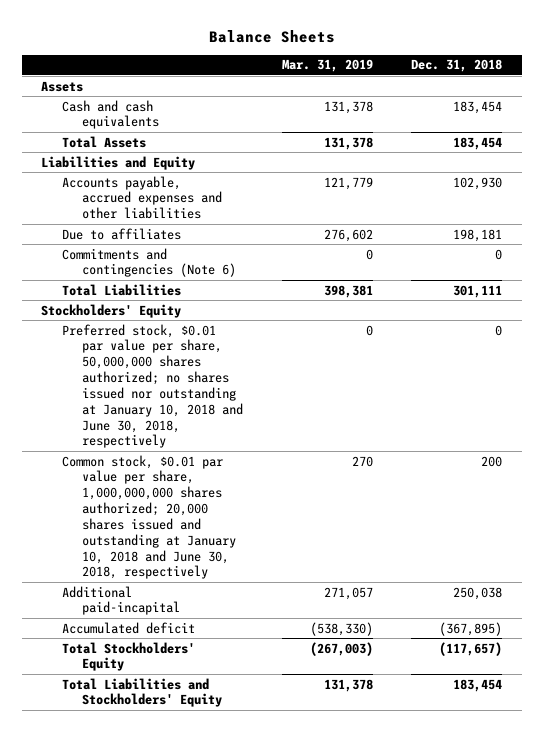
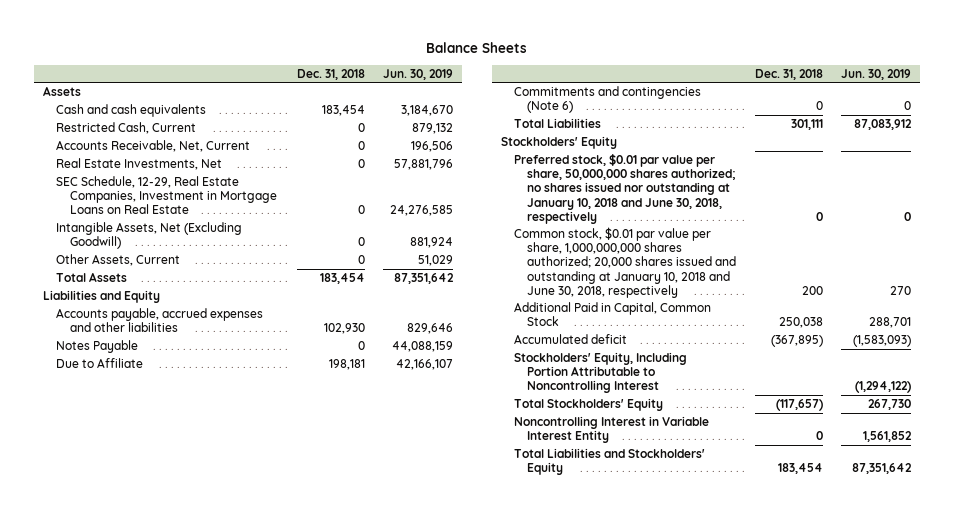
[281,59,373,73] Mar. 31, 2019 -> none
none -> [382,68,453,80] Jun. 30, 2019
none -> [56,122,197,135] Restricted Cash, Current
none -> [56,140,251,153] Accounts Receivable, Net, Current
none -> [56,158,223,171] Real Estate Investments, Net
none -> [56,176,277,215] SEC Schedule, 12-29, Real Estate Companies, Investment in Mortgage Loans on Real Estate
none -> [56,222,243,250] Intangible Assets, Net (Excluding Goodwill)
none -> [56,254,181,267] Other Assets, Current
none -> [56,340,139,354] Notes Payable
[61,227,181,240] Due to affiliates -> [56,358,144,369] Due to Affiliate
[61,585,181,616] Additional paid-incapital -> [514,302,712,327] Additional Paid in Capital, Common Stock
none -> [514,352,688,394] Stockholders' Equity, Including Portion Attributable to Noncontrolling Interest
none -> [514,416,710,444] Noncontrolling Interest in Variable Interest Entity

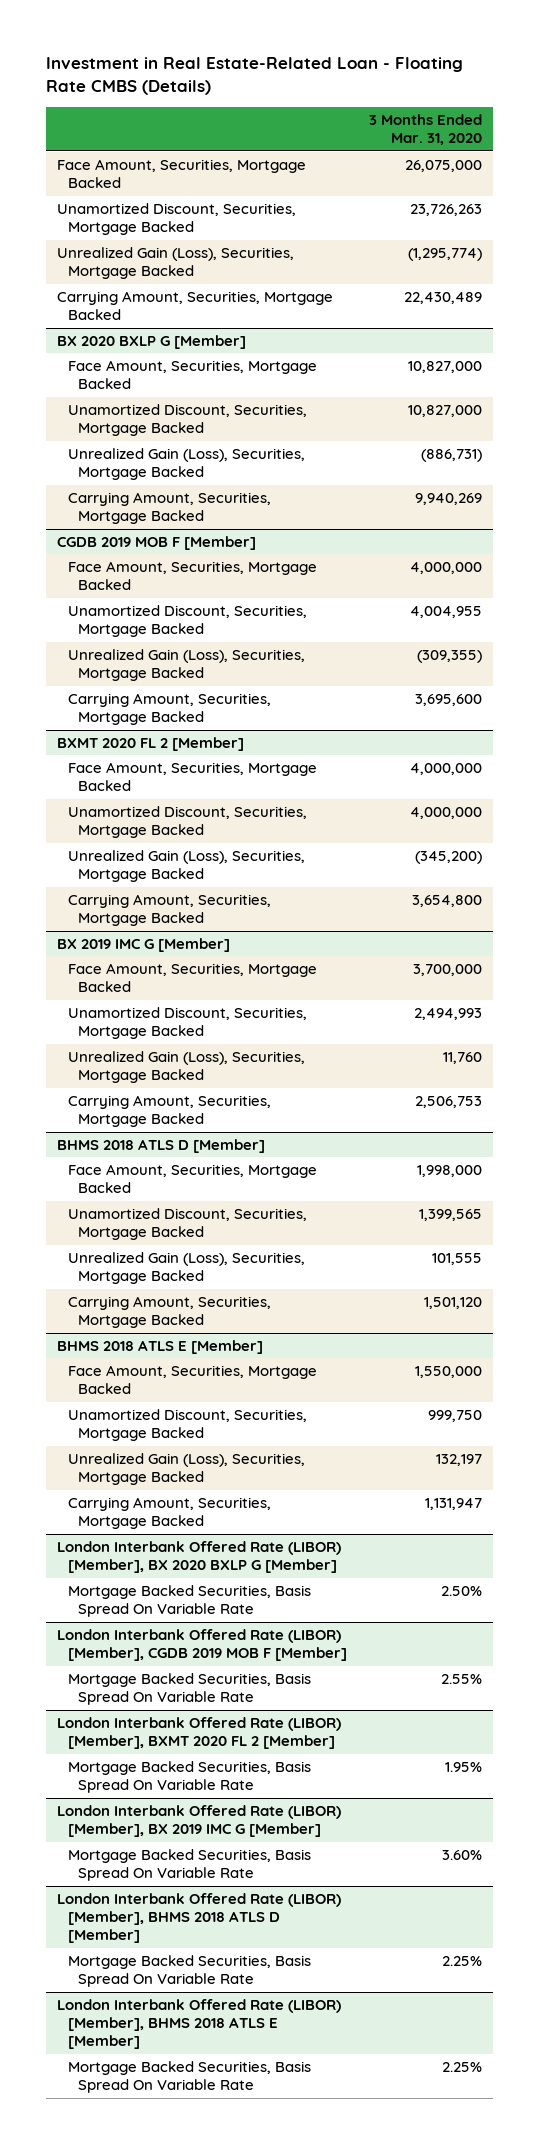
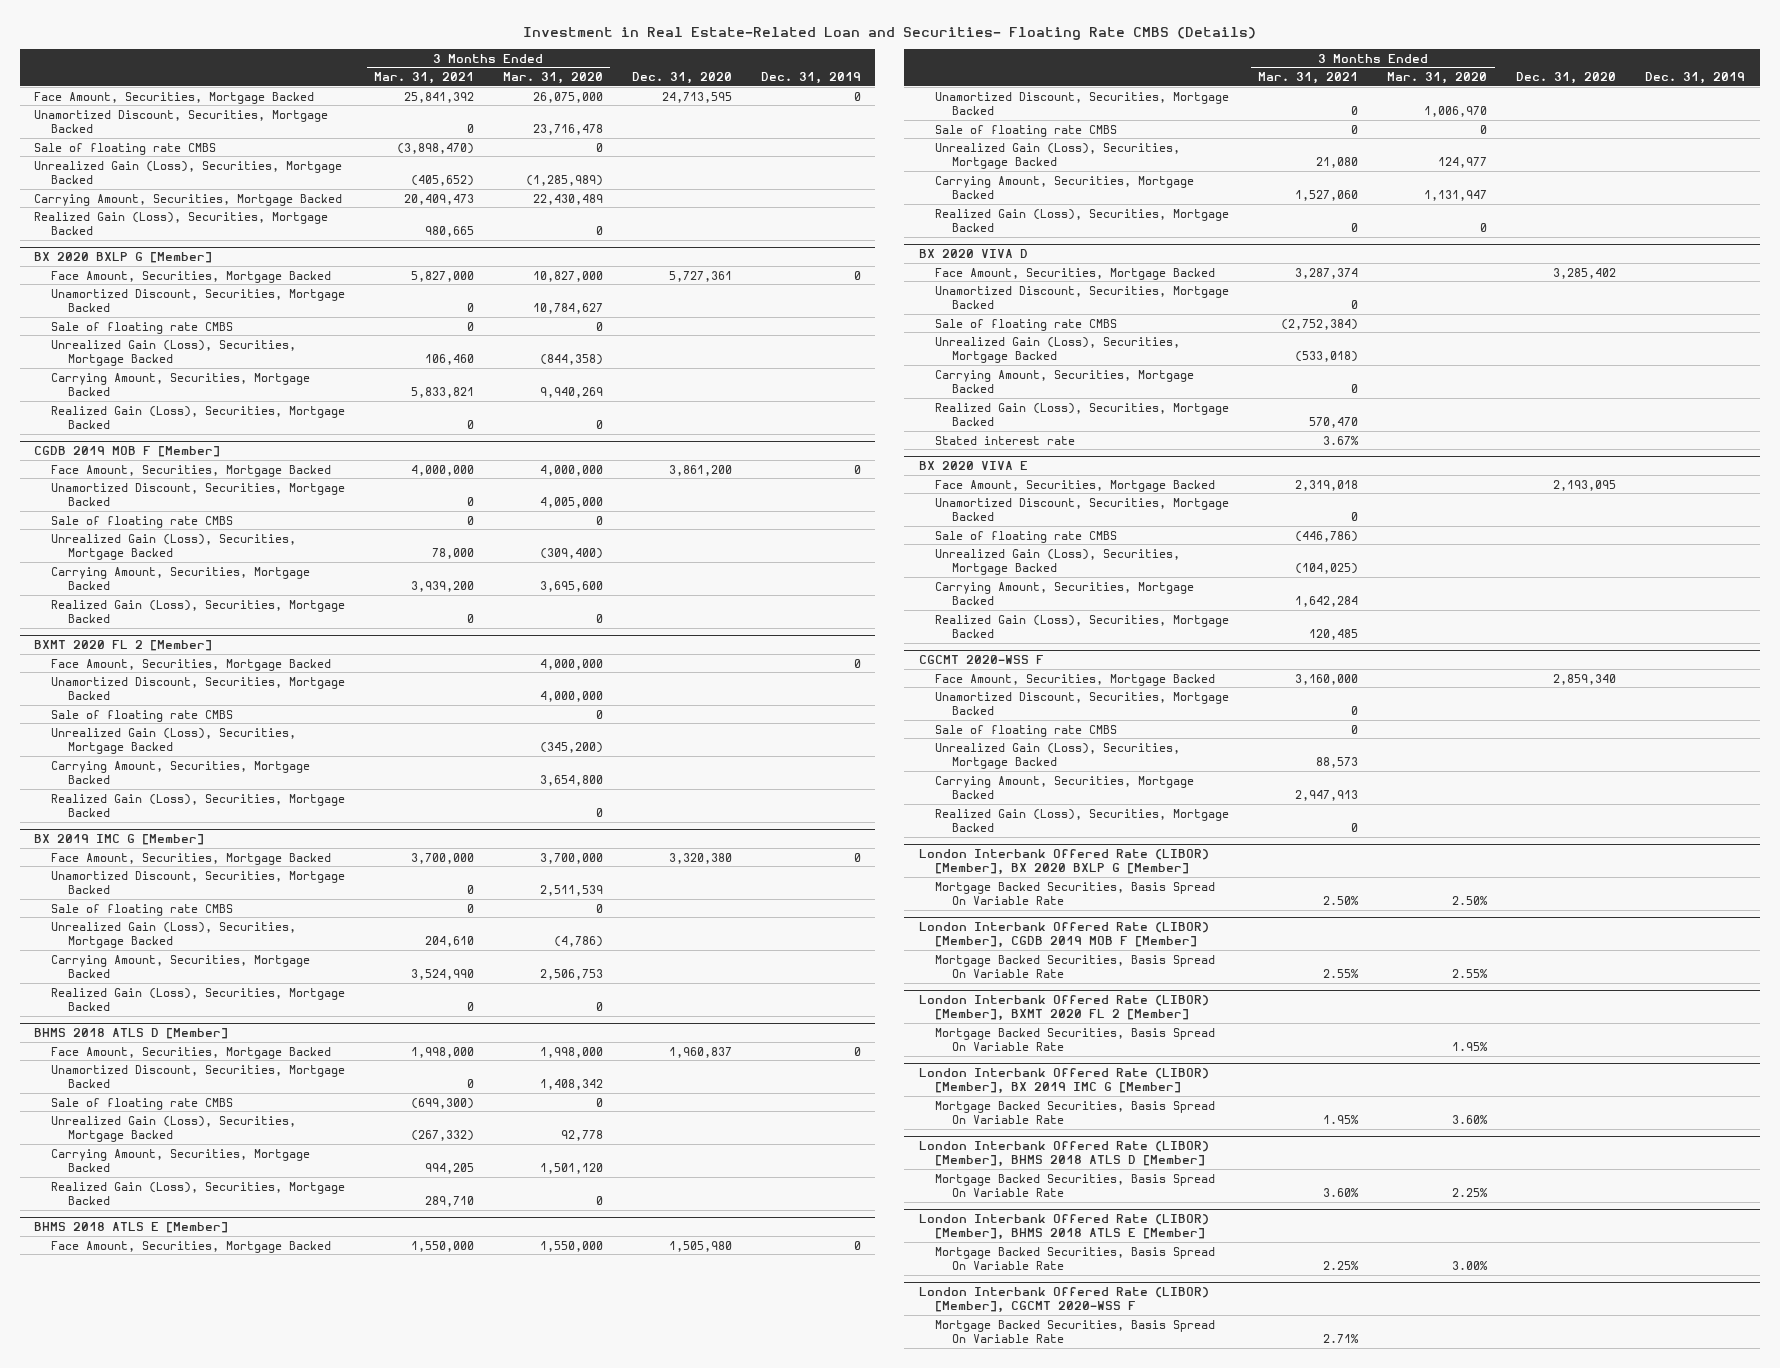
[46,57,464,96] Investment in Real Estate-Related Loan - Floating Rate CMBS (Details) -> [522,27,1256,41] Investment in Real Estate-Related Loan and Securities- Floating Rate CMBS (Details)
none -> [373,71,474,84] Mar. 31, 2021
none -> [631,71,732,84] Dec. 31, 2020
none -> [760,71,861,84] Dec. 31, 2019
[410,204,483,217] 23,726,263 -> [532,123,603,135] 23,716,478
none -> [34,142,217,155] Sale of floating rate CMBS
[408,248,483,262] (1,295,774) -> [525,174,603,186] (1,285,989)
none -> [34,211,329,235] Realized Gain (Loss), Securities, Mortgage Backed
[408,405,483,418] 10,827,000 -> [532,302,603,314] 10,784,627
none -> [50,321,233,334] Sale of floating rate CMBS
[421,449,483,463] (886,731) -> [539,353,603,365] (844,358)
none -> [50,405,345,429] Realized Gain (Loss), Securities, Mortgage Backed
[410,606,483,619] 4,004,955 -> [539,496,603,508] 4,005,000
none -> [50,515,233,528] Sale of floating rate CMBS
[417,650,483,664] (309,355) -> [539,547,603,559] (309,400)
none -> [50,599,345,623] Realized Gain (Loss), Securities, Mortgage Backed
none -> [50,709,233,722] Sale of floating rate CMBS
none -> [50,793,345,817] Realized Gain (Loss), Securities, Mortgage Backed
[414,1008,483,1021] 2,494,993 -> [539,884,603,896] 2,511,539
none -> [50,903,233,916] Sale of floating rate CMBS
[443,1052,483,1065] 11,760 -> [553,935,603,947] (4,786)
none -> [50,987,345,1011] Realized Gain (Loss), Securities, Mortgage Backed
[419,1209,483,1222] 1,399,565 -> [539,1078,603,1090] 1,408,342
none -> [50,1097,233,1110] Sale of floating rate CMBS
[432,1253,483,1266] 101,555 -> [560,1129,603,1141] 92,778
none -> [50,1181,345,1205] Realized Gain (Loss), Securities, Mortgage Backed
[428,1410,483,1423] 999,750 -> [1424,105,1488,117] 1,006,970
none -> [935,124,1118,137] Sale of floating rate CMBS
[436,1454,483,1467] 132,197 -> [1438,156,1488,168] 124,977
none -> [935,208,1230,232] Realized Gain (Loss), Securities, Mortgage Backed
none -> [918,248,1028,258] BX 2020 VIVA D
none -> [935,267,1216,280] Face Amount, Securities, Mortgage Backed
none -> [935,285,1230,309] Unamortized Discount, Securities, Mortgage Backed
none -> [935,318,1118,331] Sale of floating rate CMBS
none -> [935,336,1181,363] Unrealized Gain (Loss), Securities, Mortgage Backed
none -> [935,369,1195,393] Carrying Amount, Securities, Mortgage Backed
none -> [935,402,1230,426] Realized Gain (Loss), Securities, Mortgage Backed
none -> [935,435,1076,445] Stated interest rate
none -> [918,460,1028,470] BX 2020 VIVA E
none -> [935,479,1216,492] Face Amount, Securities, Mortgage Backed
none -> [935,497,1230,521] Unamortized Discount, Securities, Mortgage Backed
none -> [935,530,1118,543] Sale of floating rate CMBS
none -> [935,548,1181,575] Unrealized Gain (Loss), Securities, Mortgage Backed
none -> [935,581,1195,605] Carrying Amount, Securities, Mortgage Backed
none -> [935,614,1230,638] Realized Gain (Loss), Securities, Mortgage Backed
none -> [918,654,1044,664] CGCMT 2020-WSS F
none -> [935,673,1216,686] Face Amount, Securities, Mortgage Backed
none -> [935,691,1230,715] Unamortized Discount, Securities, Mortgage Backed
none -> [935,724,1118,737] Sale of floating rate CMBS
none -> [935,742,1181,769] Unrealized Gain (Loss), Securities, Mortgage Backed
none -> [935,775,1195,799] Carrying Amount, Securities, Mortgage Backed
none -> [935,808,1230,832] Realized Gain (Loss), Securities, Mortgage Backed
[442,2062,483,2073] 2.25% -> [1452,1260,1489,1270] 3.00%
none -> [918,1286,1209,1314] London Interbank Offered Rate (LIBOR) [Member], CGCMT 2020-WSS F
none -> [935,1319,1216,1343] Mortgage Backed Securities, Basis Spread On Variable Rate

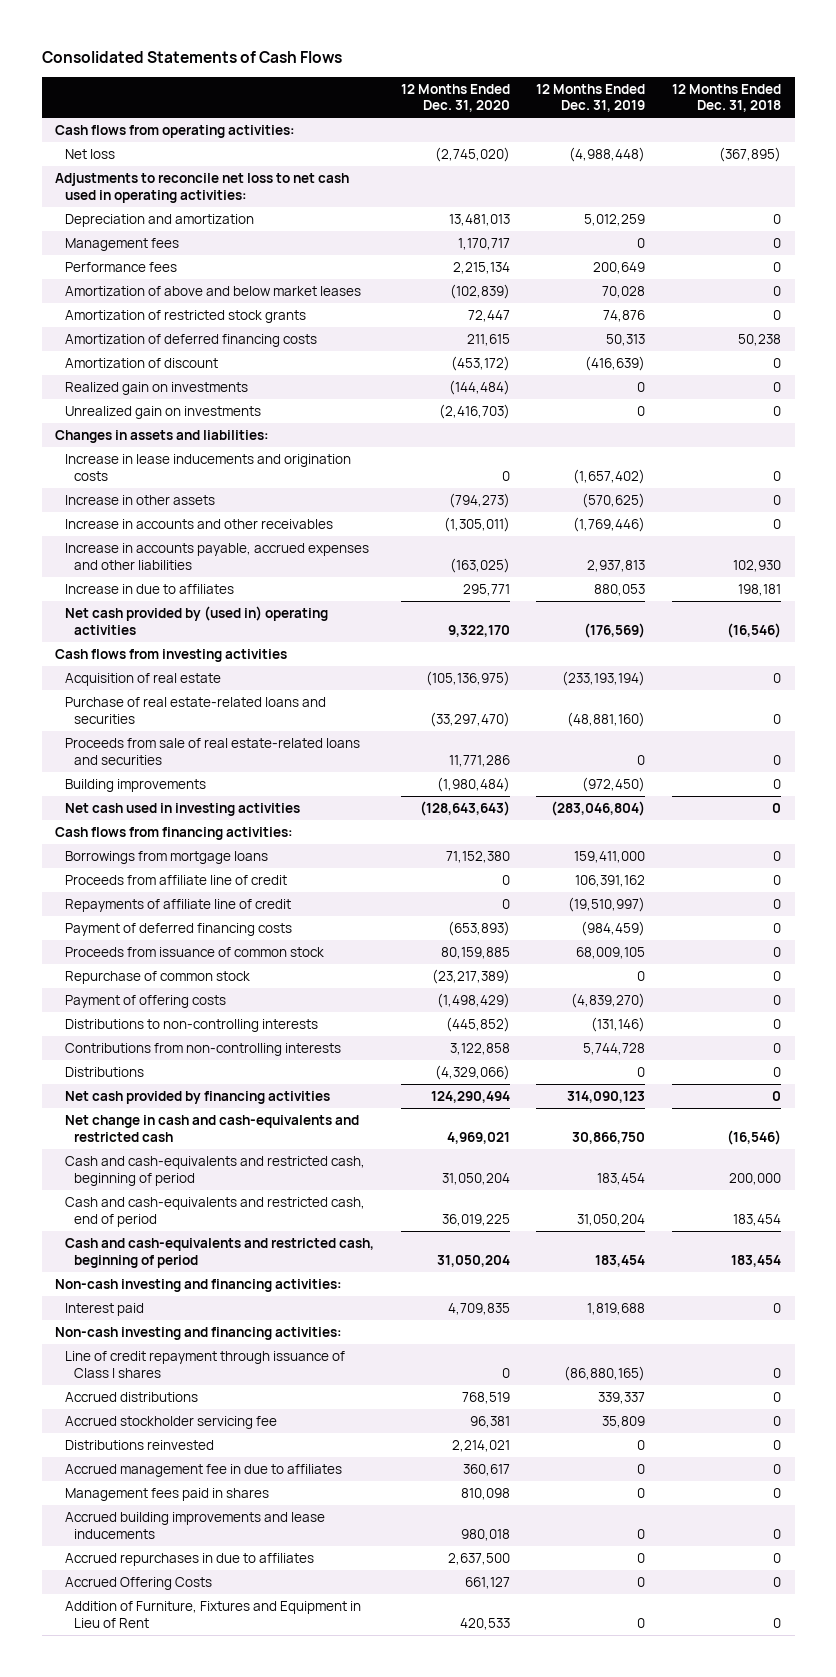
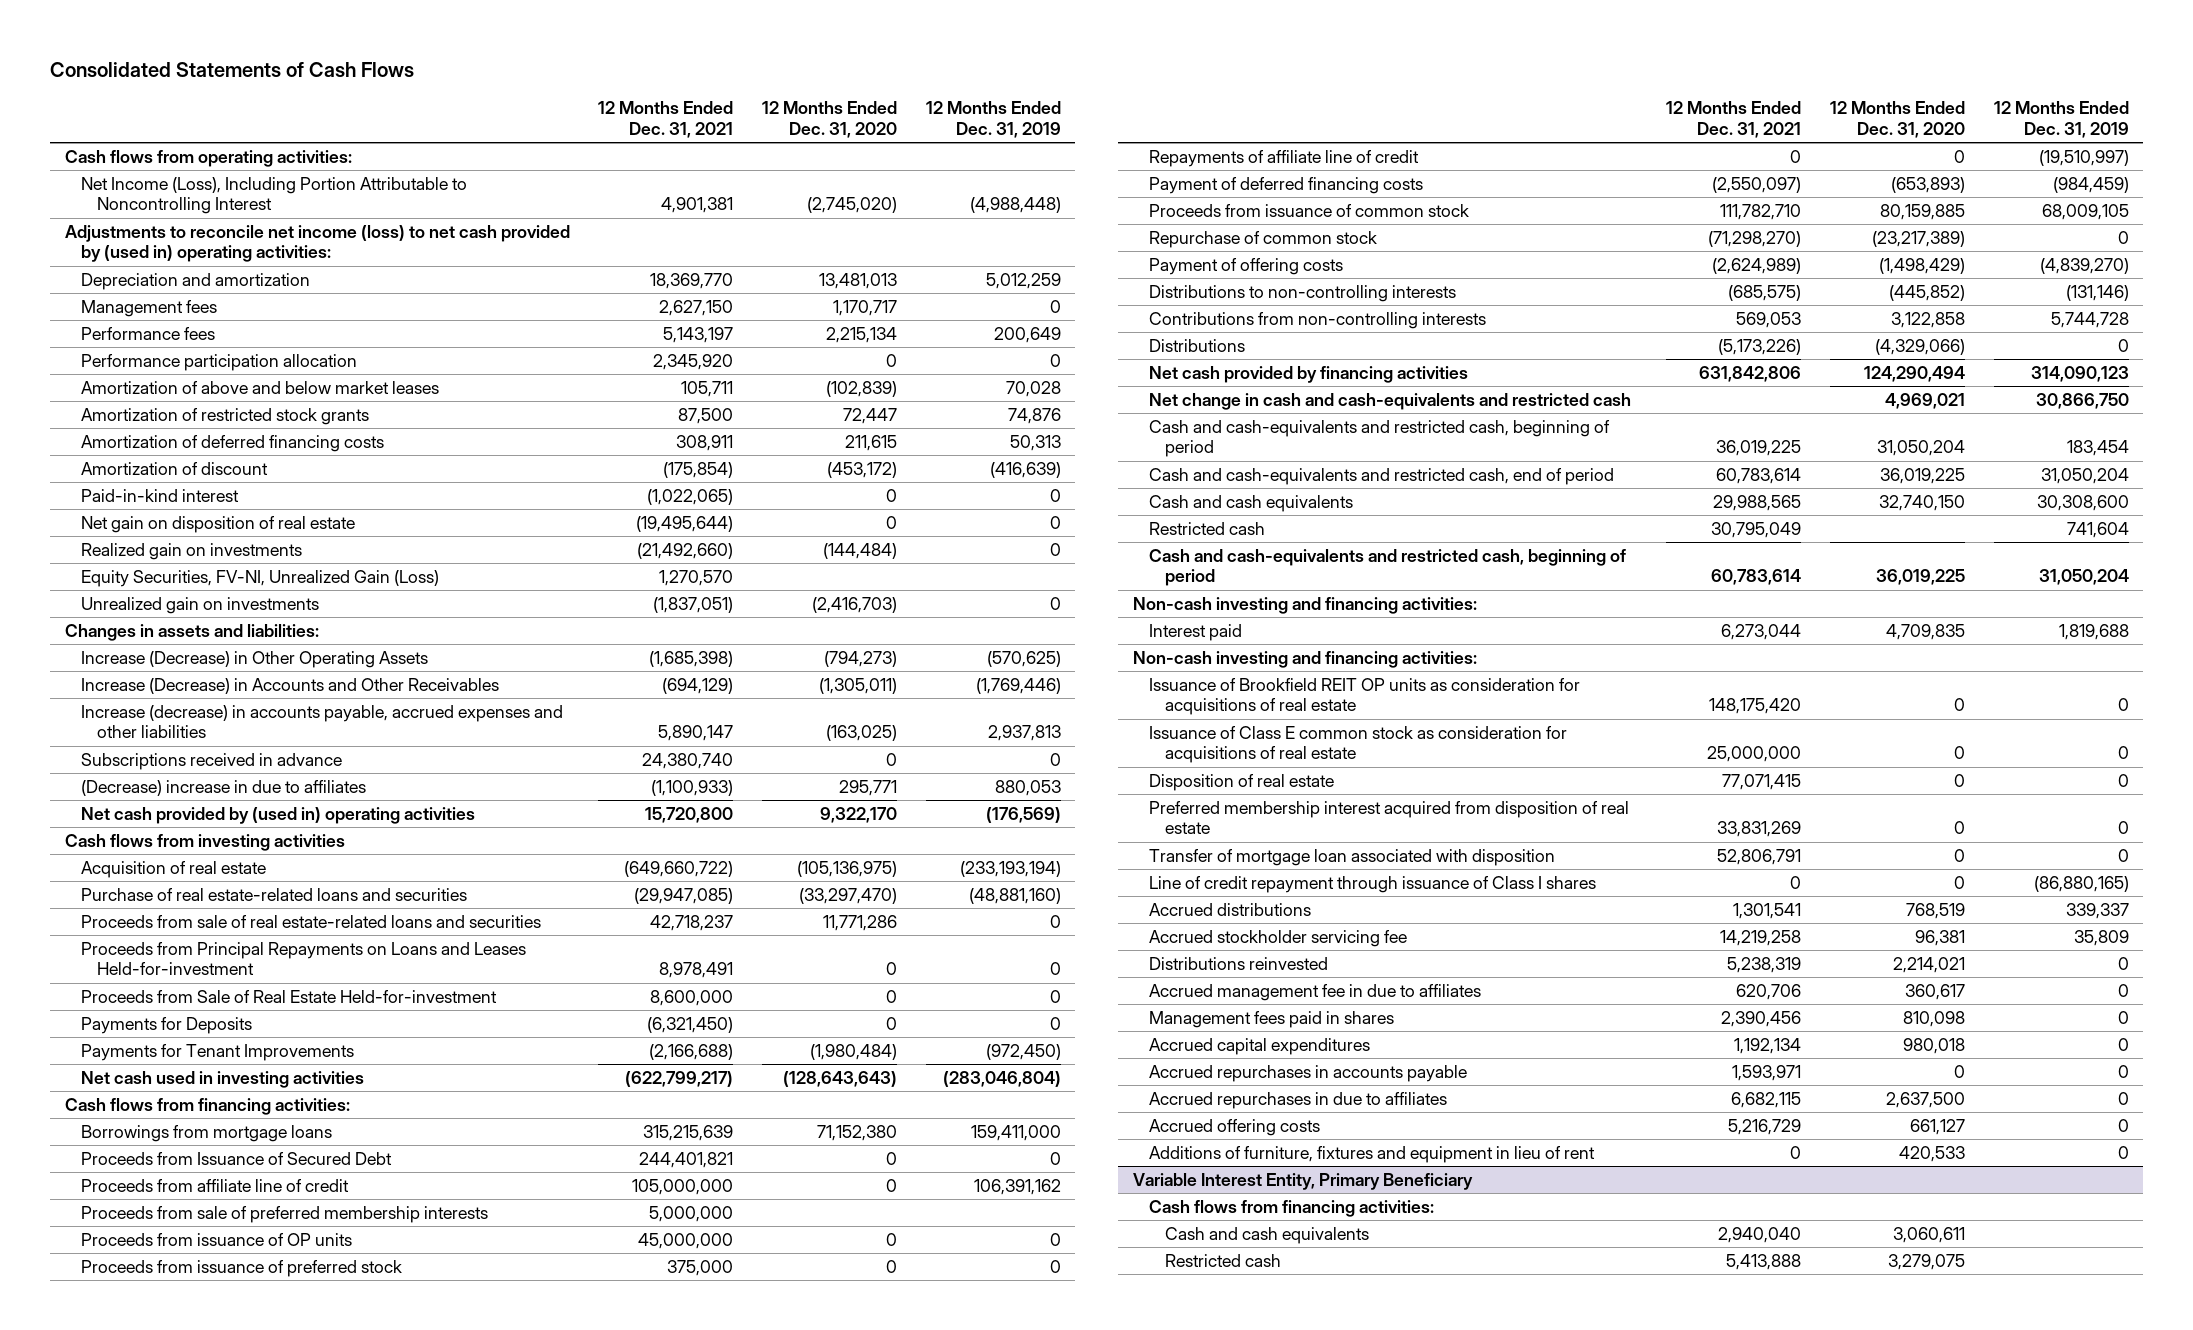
[672,83,782,113] 12 Months Ended Dec. 31, 2018 -> none
none -> [598,101,734,138] 12 Months Ended Dec. 31, 2021
[64,149,115,160] Net loss -> [80,176,467,215] Net Income (Loss), Including Portion Attributable to Noncontrolling Interest
[55,173,350,203] Adjustments to reconcile net loss to net cash used in operating activities: -> [64,224,570,263] Adjustments to reconcile net income (loss) to net cash provided by (used in) operating activities:
none -> [80,353,357,371] Performance participation allocation
none -> [80,488,239,502] Paid-in-kind interest
none -> [80,515,355,533] Net gain on disposition of real estate
none -> [80,569,439,587] Equity Securities, FV-NI, Unrealized Gain (Loss)
[64,454,351,481] Increase in lease inducements and origination costs -> none
[64,495,215,506] Increase in other assets -> [80,650,428,668] Increase (Decrease) in Other Operating Assets
[64,519,333,530] Increase in accounts and other receivables -> [80,677,499,694] Increase (Decrease) in Accounts and Other Receivables
[64,543,369,570] Increase in accounts payable, accrued expenses and other liabilities -> [80,704,563,739] Increase (decrease) in accounts payable, accrued expenses and other liabilities
none -> [80,752,342,770] Subscriptions received in advance
[64,584,234,595] Increase in due to affiliates -> [80,779,366,796] (Decrease) increase in due to affiliates
none -> [80,941,526,976] Proceeds from Principal Repayments on Loans and Leases Held-for-investment
none -> [80,989,497,1003] Proceeds from Sale of Real Estate Held-for-investment
none -> [80,1016,252,1034] Payments for Deposits
[64,779,206,793] Building improvements -> [80,1043,354,1061] Payments for Tenant Improvements
none -> [80,1151,392,1165] Proceeds from Issuance of Secured Debt
none -> [80,1205,488,1223] Proceeds from sale of preferred membership interests
none -> [80,1232,352,1246] Proceeds from issuance of OP units
none -> [80,1259,402,1277] Proceeds from issuance of preferred stock
none -> [1148,494,1353,512] Cash and cash equivalents
none -> [1148,521,1265,535] Restricted cash
[436,1254,510,1267] 31,050,204 -> [1876,569,1966,586] 36,019,225
[595,1254,646,1267] 183,454 -> [2038,569,2129,586] 31,050,204
none -> [1148,677,1580,716] Issuance of Brookfield REIT OP units as consideration for acquisitions of real estate
none -> [1148,725,1567,764] Issuance of Class E common stock as consideration for acquisitions of real estate
none -> [1148,773,1334,791] Disposition of real estate
none -> [1148,800,1629,835] Preferred membership interest acquired from disposition of real estate
none -> [1148,848,1555,866] Transfer of mortgage loan associated with disposition
[64,1512,325,1539] Accrued building improvements and lease inducements -> [1148,1037,1370,1055] Accrued capital expenditures
none -> [1148,1064,1467,1082] Accrued repurchases in accounts payable
[64,1577,212,1591] Accrued Offering Costs -> [1148,1118,1320,1136] Accrued offering costs
[64,1601,361,1628] Addition of Furniture, Fixtures and Equipment in Lieu of Rent -> [1148,1145,1595,1163] Additions of furniture, fixtures and equipment in lieu of rent
none -> [1132,1172,1473,1190] Variable Interest Entity, Primary Beneficiary
none -> [1148,1199,1434,1217] Cash flows from financing activities:
none -> [1165,1226,1370,1244] Cash and cash equivalents
none -> [1165,1253,1282,1267] Restricted cash

